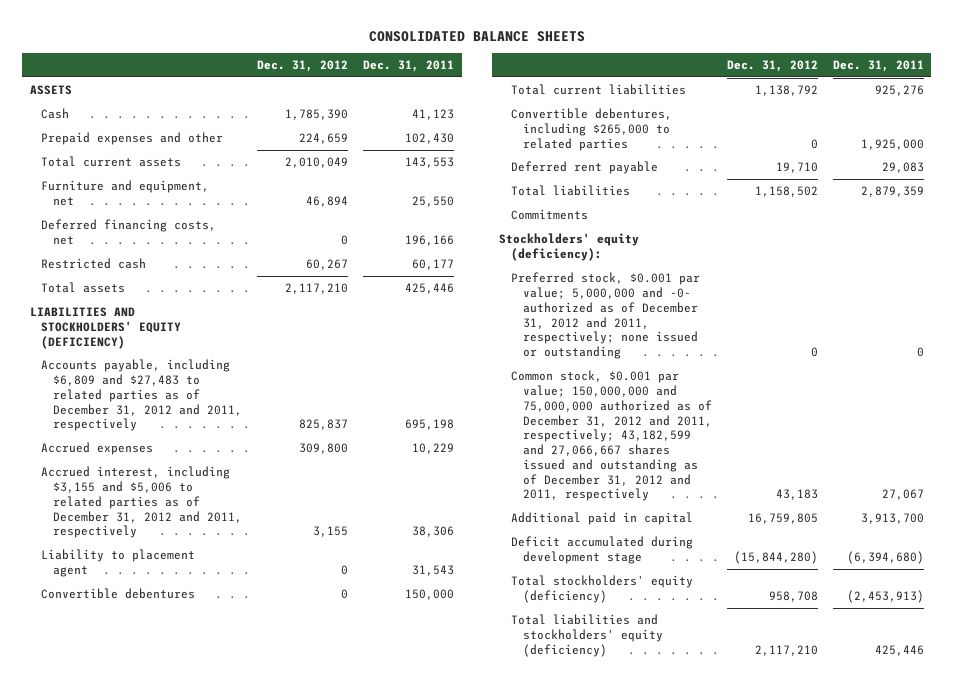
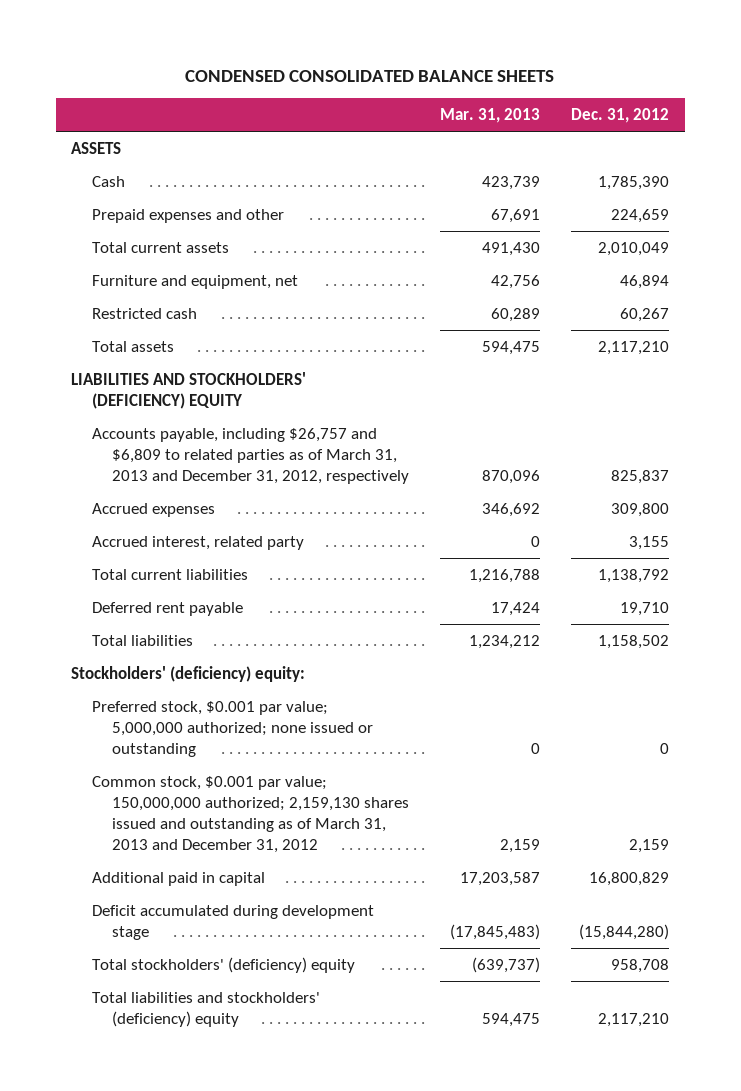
[368,30,585,42] CONSOLIDATED BALANCE SHEETS -> [185,69,555,82] CONDENSED CONSOLIDATED BALANCE SHEETS
[363,59,455,72] Dec. 31, 2011 -> none
none -> [440,108,541,124] Mar. 31, 2013
[41,219,217,245] Deferred financing costs, net -> none
[29,307,182,349] LIABILITIES AND STOCKHOLDERS' EQUITY (DEFICIENCY) -> [71,372,307,410] LIABILITIES AND STOCKHOLDERS' (DEFICIENCY) EQUITY
[41,359,243,432] Accounts payable, including $6,809 and $27,483 to related parties as of December 31, 2012 and 2011, respectively -> [91,428,410,485] Accounts payable, including $26,757 and $6,809 to related parties as of March 31, 2013 and December 31, 2012, respectively
[41,549,196,577] Liability to placement agent -> none
[41,588,196,600] Convertible debentures -> none
[41,466,243,539] Accrued interest, including $3,155 and $5,006 to related parties as of December 31, 2012 and 2011, respectively -> [91,536,304,551] Accrued interest, related party
[510,108,672,151] Convertible debentures, including $265,000 to related parties -> none
[510,209,588,221] Commitments -> none
[499,233,640,261] Stockholders' equity (deficiency): -> [71,666,306,683] Stockholders' (deficiency) equity:
[510,272,700,360] Preferred stock, $0.001 par value; 5,000,000 and -0- authorized as of December 31, 2012 and 2011, respectively; none issued or outstanding -> [91,701,374,758] Preferred stock, $0.001 par value; 5,000,000 authorized; none issued or outstanding
[510,370,712,502] Common stock, $0.001 par value; 150,000,000 and 75,000,000 authorized as of December 31, 2012 and 2011, respectively; 43,182,599 and 27,066,667 shares issued and outstanding as of December 31, 2012 and 2011, respectively -> [91,776,410,854] Common stock, $0.001 par value; 150,000,000 authorized; 2,159,130 shares issued and outstanding as of March 31, 2013 and December 31, 2012
[775,489,818,501] 43,183 -> [629,839,670,854] 2,159
[747,513,818,525] 16,759,805 -> [589,872,670,887] 16,800,829
[510,575,693,603] Total stockholders' equity (deficiency) -> [91,957,355,974] Total stockholders' (deficiency) equity
[510,614,663,657] Total liabilities and stockholders' equity (deficiency) -> [91,992,320,1028] Total liabilities and stockholders' (deficiency) equity

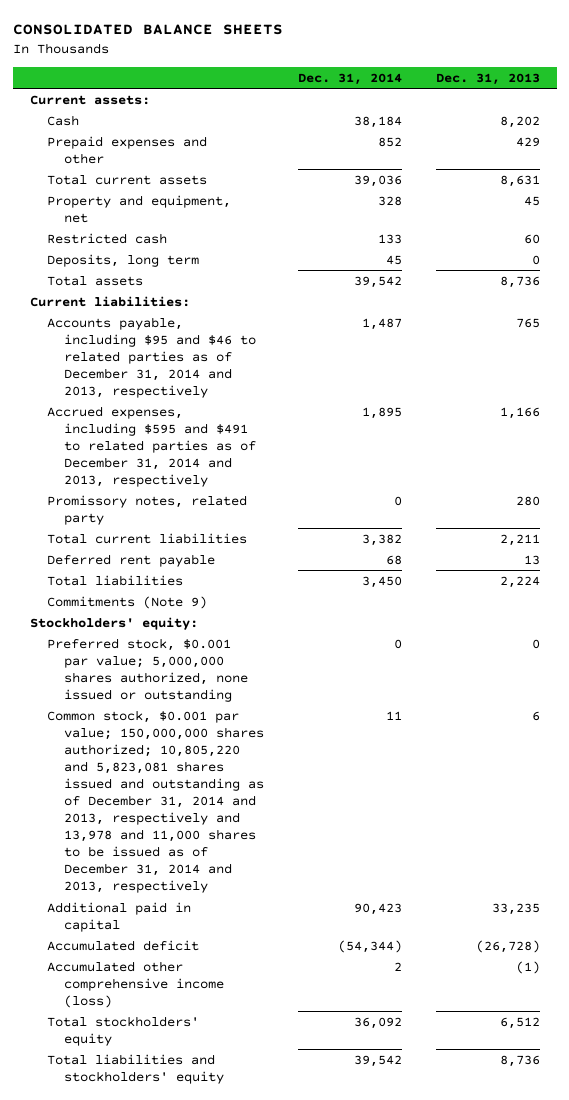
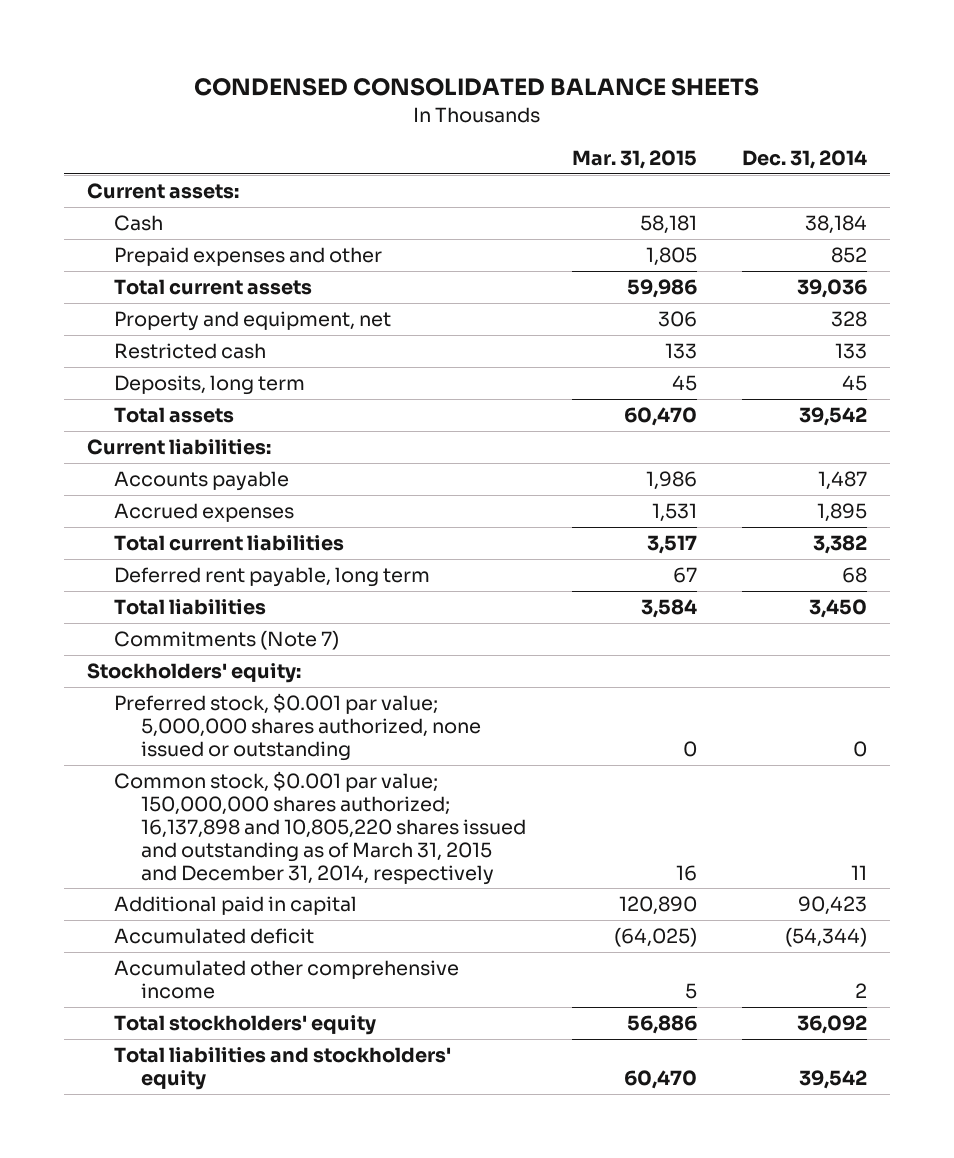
[12,24,283,36] CONSOLIDATED BALANCE SHEETS -> [194,78,760,97] CONDENSED CONSOLIDATED BALANCE SHEETS
[435,72,540,85] Dec. 31, 2013 -> none
none -> [571,149,697,169] Mar. 31, 2015
[46,494,247,525] Promissory notes, related party -> none
[46,316,256,399] Accounts payable, including $95 and $46 to related parties as of December 31, 2014 and 2013, respectively -> [114,471,290,492] Accounts payable
[46,405,256,488] Accrued expenses, including $595 and $491 to related parties as of December 31, 2014 and 2013, respectively -> [114,503,295,523] Accrued expenses
[46,553,215,567] Deferred rent payable -> [114,567,431,588] Deferred rent payable, long term
[46,595,207,609] Commitments (Note 9) -> [114,630,340,651] Commitments (Note 7)
[46,709,264,894] Common stock, $0.001 par value; 150,000,000 shares authorized; 10,805,220 and 5,823,081 shares issued and outstanding as of December 31, 2014 and 2013, respectively and 13,978 and 11,000 shares to be issued as of December 31, 2014 and 2013, respectively -> [114,771,527,885] Common stock, $0.001 par value; 150,000,000 shares authorized; 16,137,898 and 10,805,220 shares issued and outstanding as of March 31, 2015 and December 31, 2014, respectively
[46,960,224,1008] Accumulated other comprehensive income (loss) -> [114,960,460,1000] Accumulated other comprehensive income

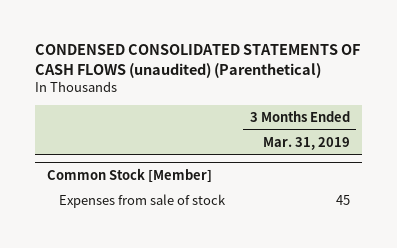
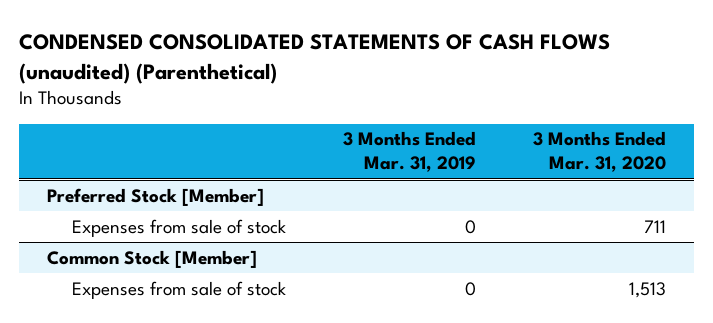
none -> [532,131,666,173] 3 Months Ended Mar. 31, 2020
none -> [47,187,265,206] Preferred Stock [Member]
none -> [72,218,287,237] Expenses from sale of stock
[335,195,350,206] 45 -> [465,281,477,296] 0

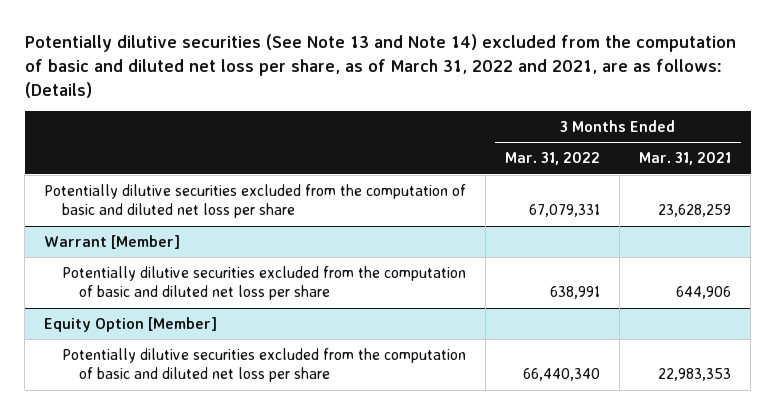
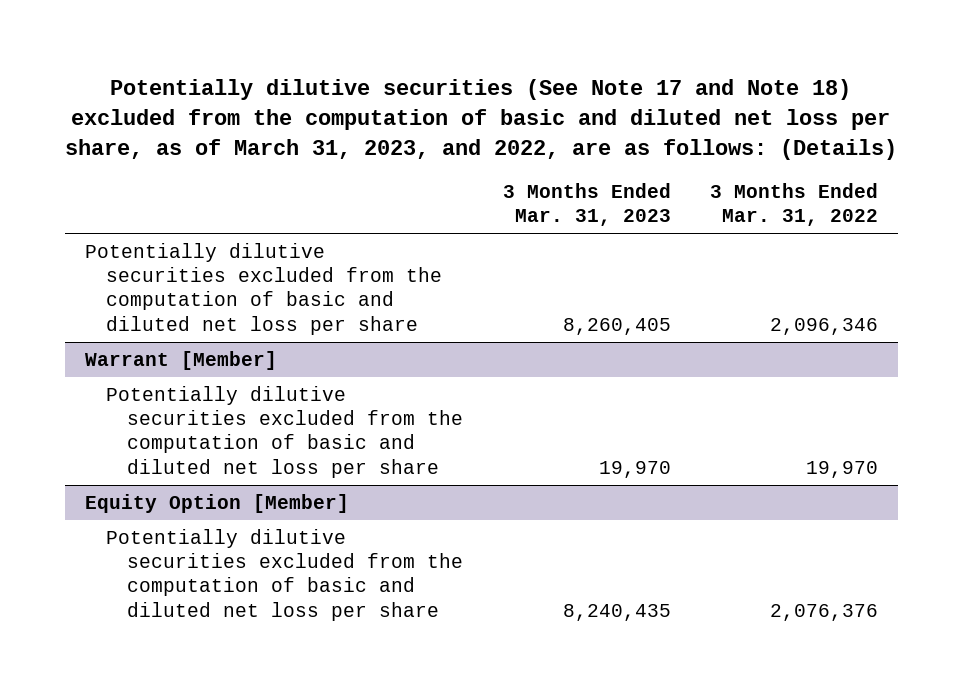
[24,34,736,99] Potentially dilutive securities (See Note 13 and Note 14) excluded from the computation of basic and diluted net loss per share, as of March 31, 2022 and 2021, are as follows: (Details) -> [65,78,898,160] Potentially dilutive securities (See Note 17 and Note 18) excluded from the computation of basic and diluted net loss per share, as of March 31, 2023, and 2022, are as follows: (Details)
[639,152,732,166] Mar. 31, 2021 -> none
none -> [502,182,671,227] 3 Months Ended Mar. 31, 2023
[529,204,601,218] 67,079,331 -> [770,317,879,335] 2,096,346
[550,286,601,300] 638,991 -> [806,460,879,478] 19,970
[523,368,601,382] 66,440,340 -> [770,603,879,621] 2,076,376

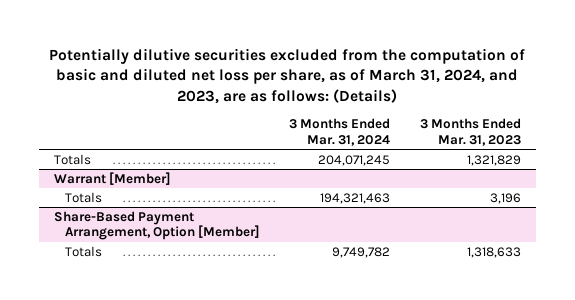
[65,78,898,160] Potentially dilutive securities (See Note 17 and Note 18) excluded from the computation of basic and diluted net loss per share, as of March 31, 2023, and 2022, are as follows: (Details) -> [49,47,526,105] Potentially dilutive securities excluded from the computation of basic and diluted net loss per share, as of March 31, 2024, and 2023, are as follows: (Details)
[710,182,879,227] 3 Months Ended Mar. 31, 2022 -> none
none -> [289,118,391,146] 3 Months Ended Mar. 31, 2024
[84,242,442,335] Potentially dilutive securities excluded from the computation of basic and diluted net loss per share -> none
none -> [53,153,91,165] Totals
[105,385,464,478] Potentially dilutive securities excluded from the computation of basic and diluted net loss per share -> none
[84,493,349,513] Equity Option [Member] -> none
[105,528,464,621] Potentially dilutive securities excluded from the computation of basic and diluted net loss per share -> none
none -> [64,191,102,203] Totals
none -> [53,210,260,241] Share-Based Payment Arrangement, Option [Member]
none -> [64,245,102,257] Totals

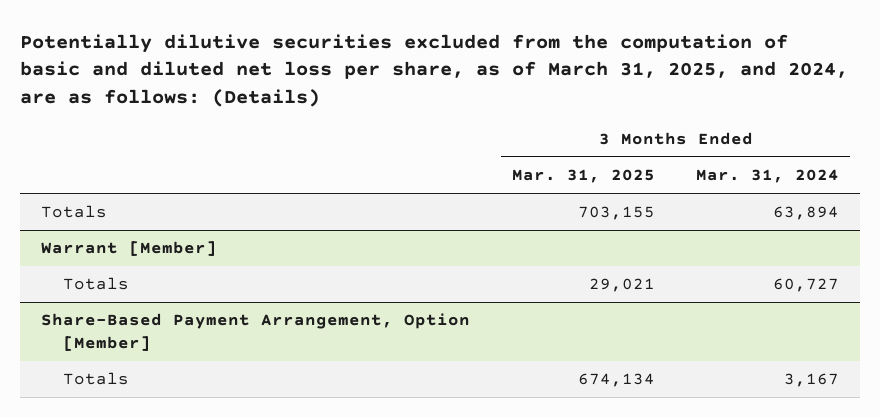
[49,47,526,105] Potentially dilutive securities excluded from the computation of basic and diluted net loss per share, as of March 31, 2024, and 2023, are as follows: (Details) -> [20,33,849,107] Potentially dilutive securities excluded from the computation of basic and diluted net loss per share, as of March 31, 2025, and 2024, are as follows: (Details)
[420,118,522,146] 3 Months Ended Mar. 31, 2023 -> none
none -> [511,169,655,184] Mar. 31, 2025
[318,154,391,166] 204,071,245 -> [773,206,840,221] 63,894
[320,192,391,204] 194,321,463 -> [773,278,840,293] 60,727
[332,246,391,258] 9,749,782 -> [784,373,840,388] 3,167

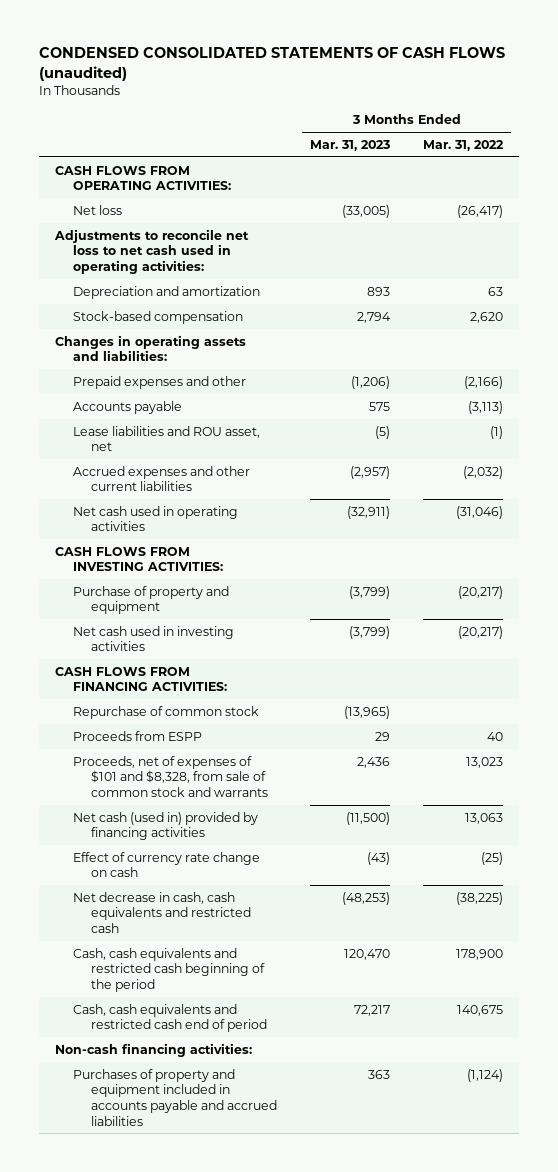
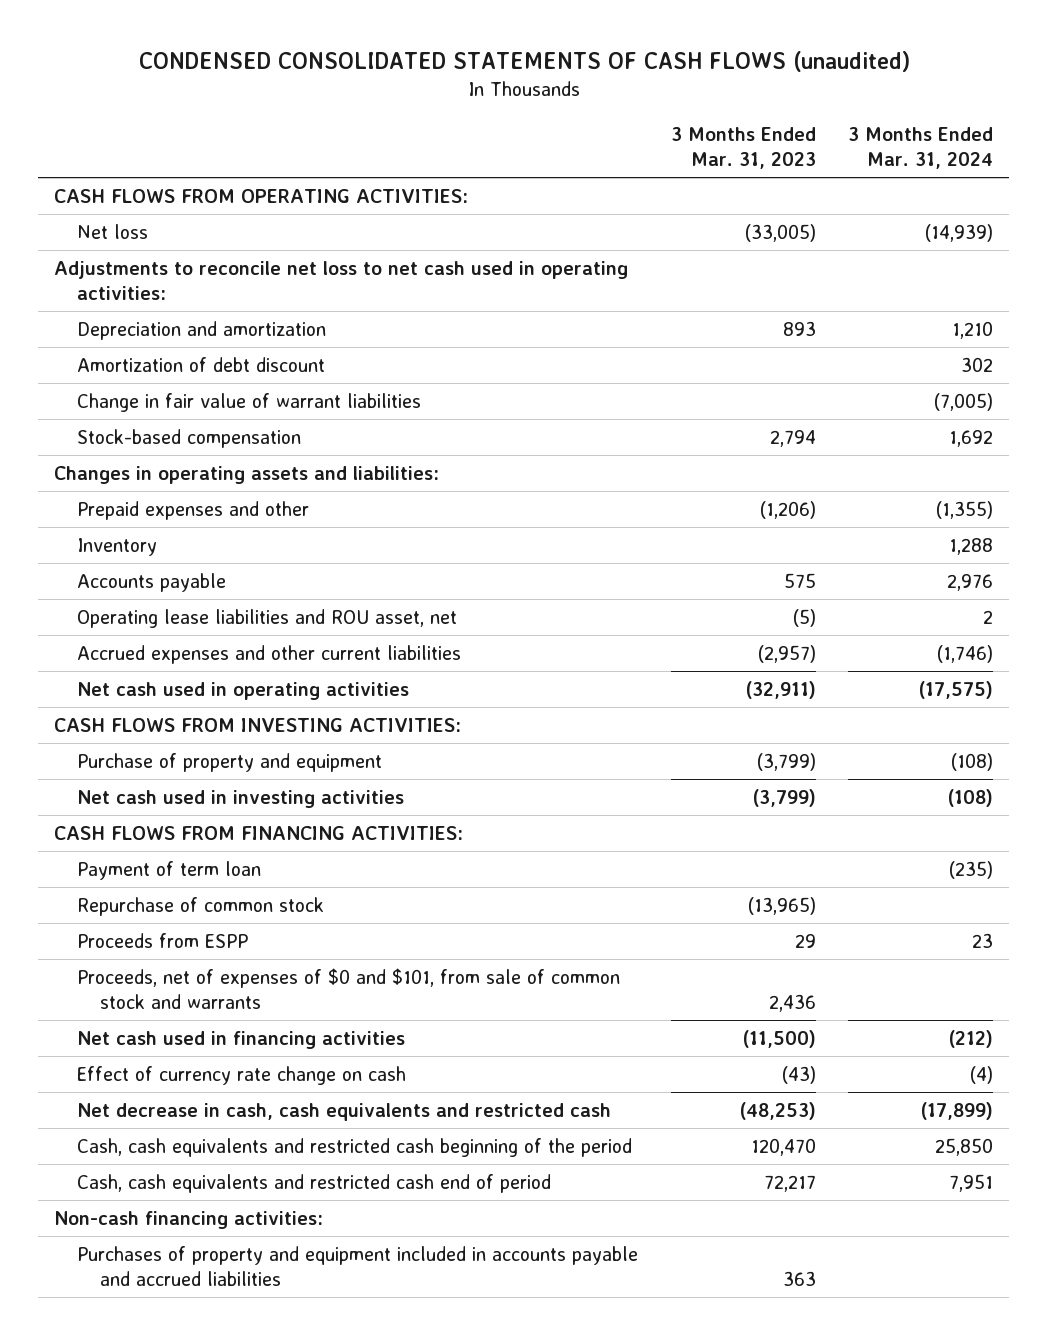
[423,140,505,152] Mar. 31, 2022 -> none
none -> [847,126,993,169] 3 Months Ended Mar. 31, 2024
none -> [77,356,326,372] Amortization of debt discount
none -> [77,392,422,412] Change in fair value of warrant liabilities
none -> [77,537,158,556] Inventory
[73,425,261,452] Lease liabilities and ROU asset, net -> [77,608,458,628] Operating lease liabilities and ROU asset, net
none -> [77,860,262,880] Payment of term loan
[73,755,269,797] Proceeds, net of expenses of $101 and $8,328, from sale of common stock and warrants -> [77,967,621,1010] Proceeds, net of expenses of $0 and $101, from sale of common stock and warrants
[73,811,259,841] Net cash (used in) provided by financing activities -> [77,1030,406,1049] Net cash used in financing activities

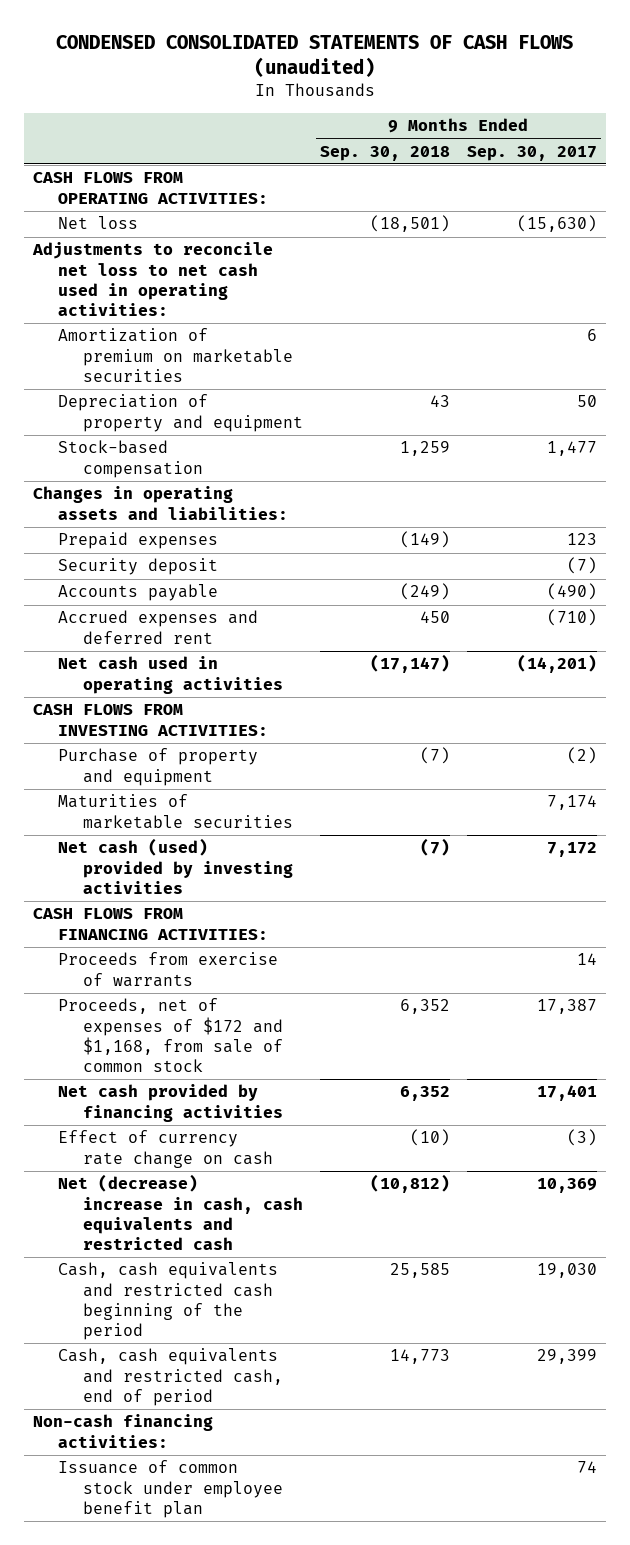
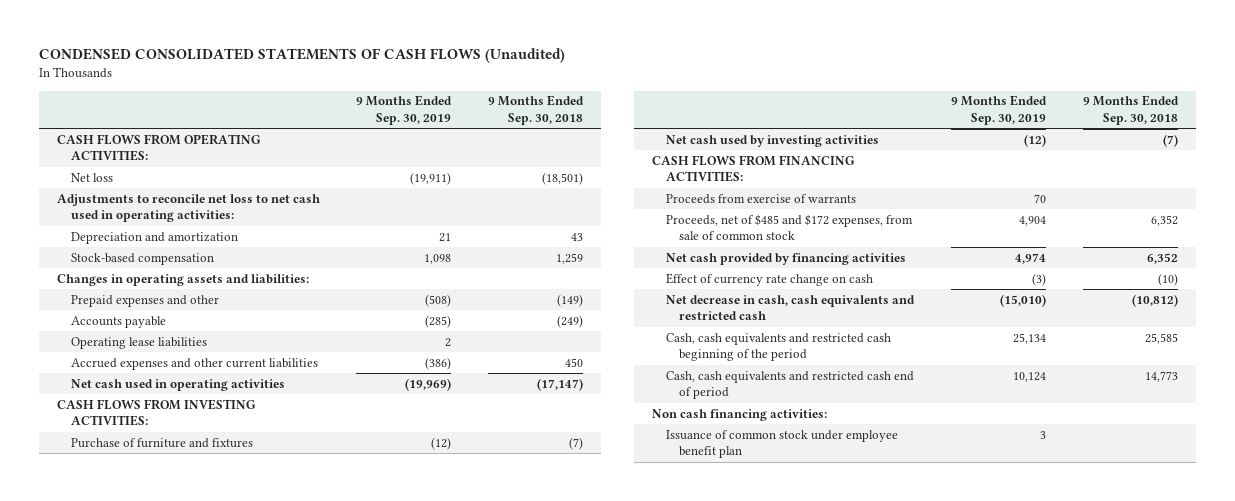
[55,35,573,78] CONDENSED CONSOLIDATED STATEMENTS OF CASH FLOWS (unaudited) -> [38,48,565,64] CONDENSED CONSOLIDATED STATEMENTS OF CASH FLOWS (Unaudited)
[466,145,597,161] Sep. 30, 2017 -> none
none -> [356,95,453,125] 9 Months Ended Sep. 30, 2019
[57,328,293,382] Amortization of premium on marketable securities -> none
[57,394,303,432] Depreciation of property and equipment -> [70,231,238,244] Depreciation and amortization
[57,558,218,576] Security deposit -> none
[57,532,218,550] Prepaid expenses -> [70,294,219,307] Prepaid expenses and other
none -> [70,336,207,349] Operating lease liabilities
[57,610,258,644] Accrued expenses and deferred rent -> [70,357,318,370] Accrued expenses and other current liabilities
[57,794,293,829] Maturities of marketable securities -> none
[57,748,258,786] Purchase of property and equipment -> [70,437,253,448] Purchase of furniture and fixtures
[57,838,293,894] Net cash (used) provided by investing activities -> [665,134,879,147] Net cash used by investing activities
[57,998,283,1073] Proceeds, net of expenses of $172 and $1,168, from sale of common stock -> [665,213,913,241] Proceeds, net of $485 and $172 expenses, from sale of common stock
[57,1174,303,1251] Net (decrease) increase in cash, cash equivalents and restricted cash -> [665,294,915,321] Net decrease in cash, cash equivalents and restricted cash
[57,1348,283,1406] Cash, cash equivalents and restricted cash, end of period -> [665,370,914,400] Cash, cash equivalents and restricted cash end of period
[32,1414,213,1448] Non-cash financing activities: -> [651,408,827,421] Non cash financing activities:

